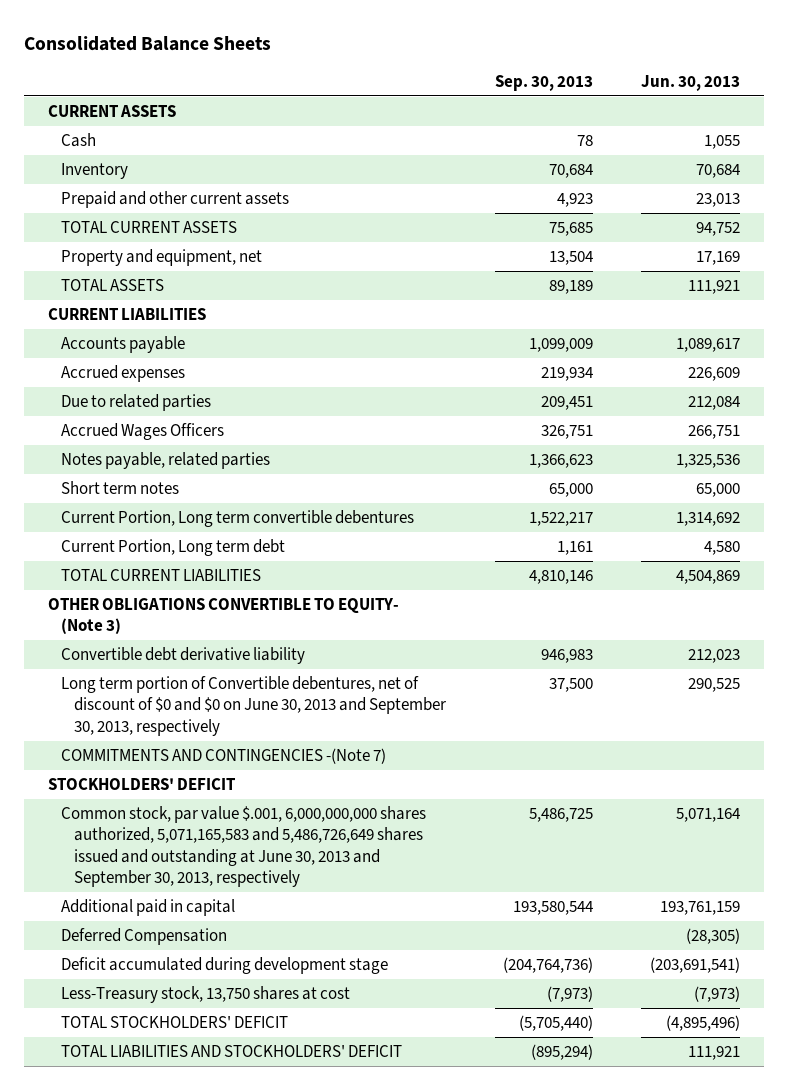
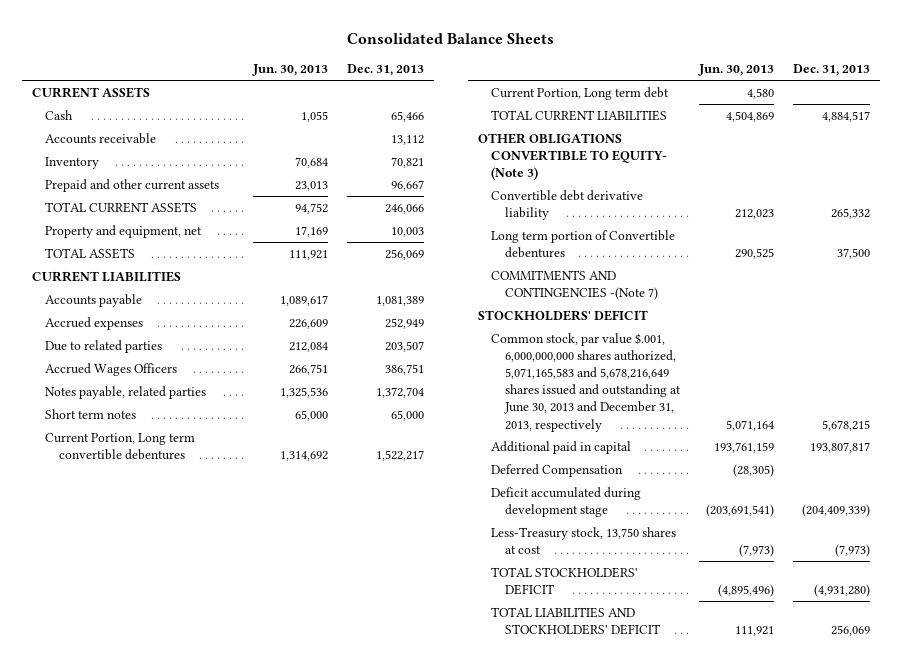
[494,74,593,91] Sep. 30, 2013 -> none
none -> [347,64,425,77] Dec. 31, 2013
none -> [45,132,157,144] Accounts receivable
[61,676,447,736] Long term portion of Convertible debentures, net of discount of $0 and $0 on June 30, 2013 and September 30, 2013, respectively -> [491,229,676,258] Long term portion of Convertible debentures
[61,806,427,888] Common stock, par value $.001, 6,000,000,000 shares authorized, 5,071,165,583 and 5,486,726,649 shares issued and outstanding at June 30, 2013 and September 30, 2013, respectively -> [491,332,681,432] Common stock, par value $.001, 6,000,000,000 shares authorized, 5,071,165,583 and 5,678,216,649 shares issued and outstanding at June 30, 2013 and December 31, 2013, respectively

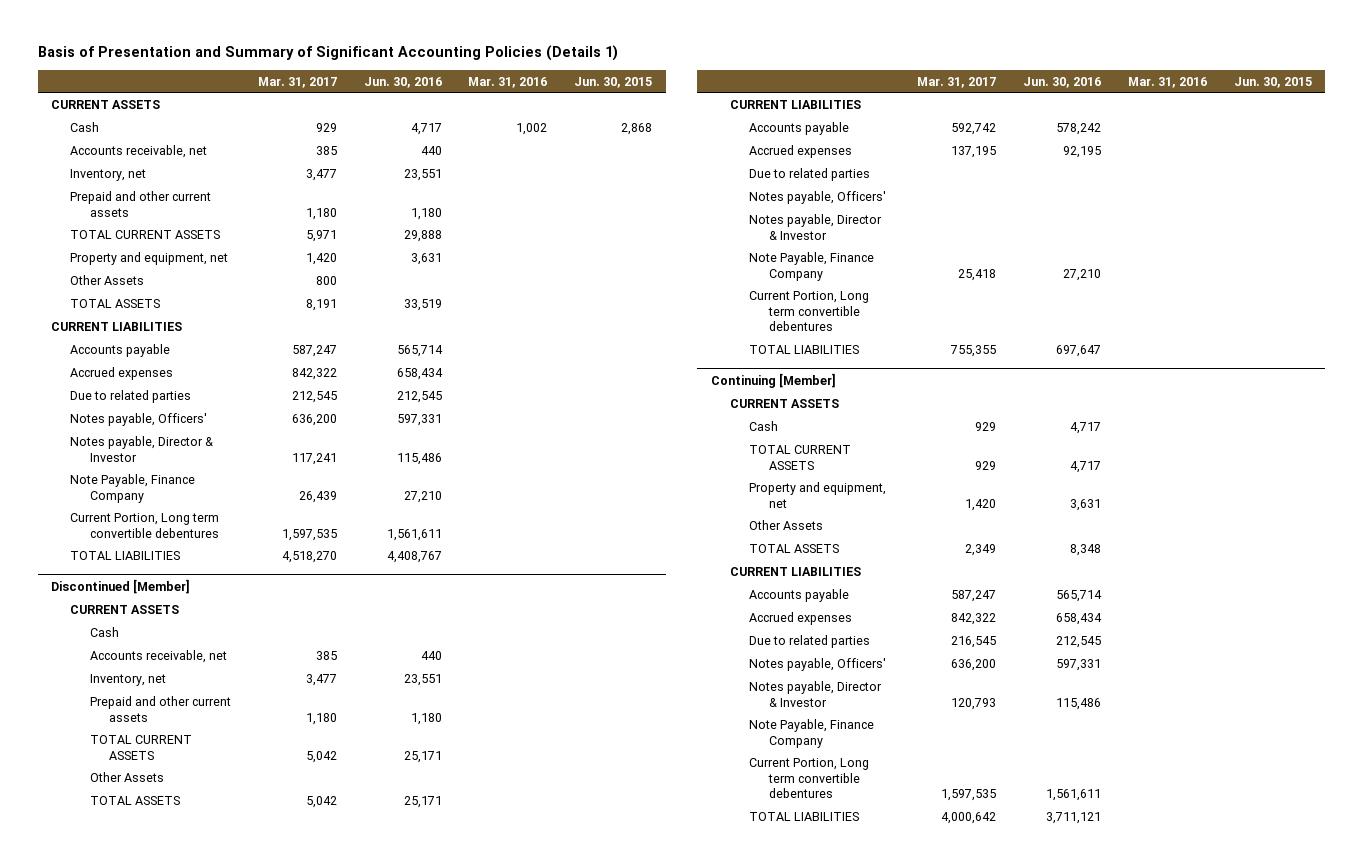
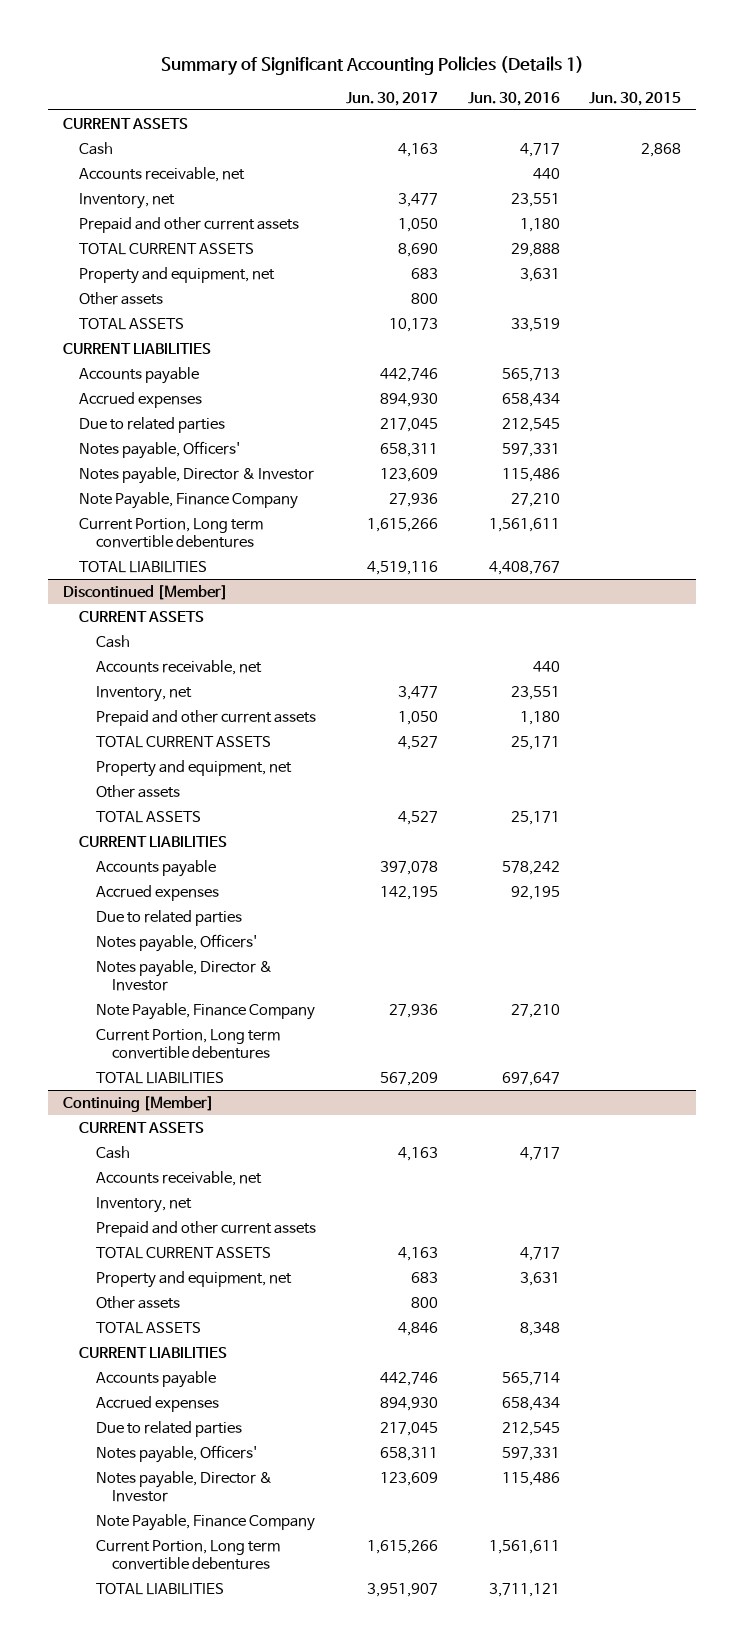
[37,45,618,62] Basis of Presentation and Summary of Significant Accounting Policies (Details 1) -> [161,56,585,76] Summary of Significant Accounting Policies (Details 1)
[257,76,337,88] Mar. 31, 2017 -> none
[468,76,548,88] Mar. 31, 2016 -> none
none -> [345,91,438,106] Jun. 30, 2017
[70,274,145,285] Other Assets -> [79,291,164,305] Other assets
[396,344,443,357] 565,714 -> [501,367,560,382] 565,713
none -> [95,759,292,777] Property and equipment, net
[89,771,164,782] Other Assets -> [95,784,180,798] Other assets
none -> [95,1170,262,1186] Accounts receivable, net
none -> [95,1196,192,1213] Inventory, net
none -> [95,1220,316,1237] Prepaid and other current assets
[749,519,824,530] Other Assets -> [95,1295,180,1309] Other assets

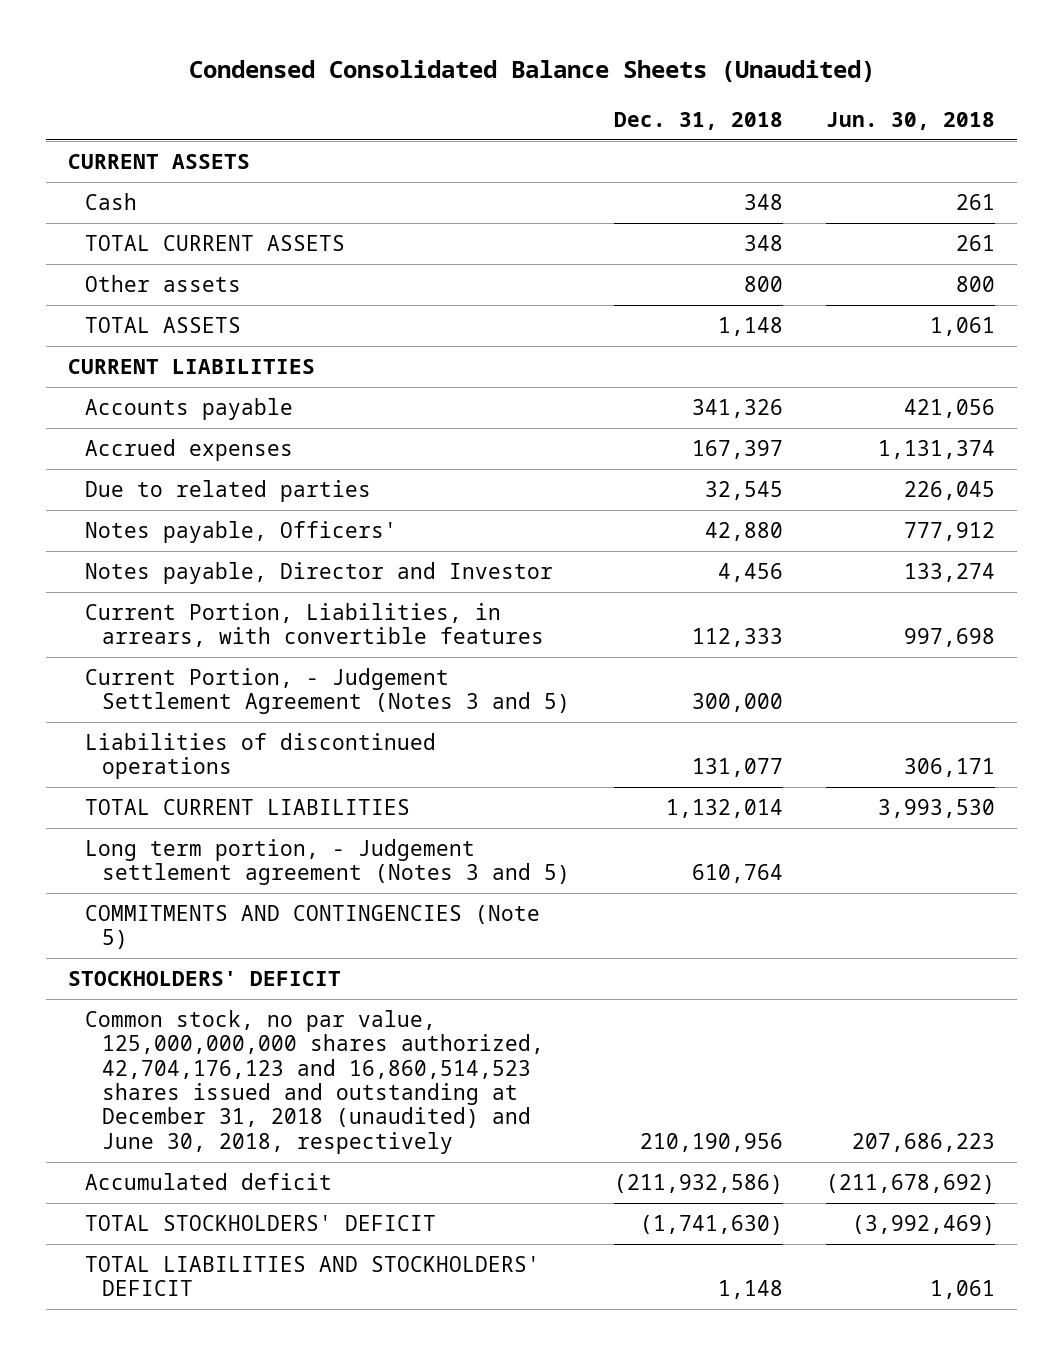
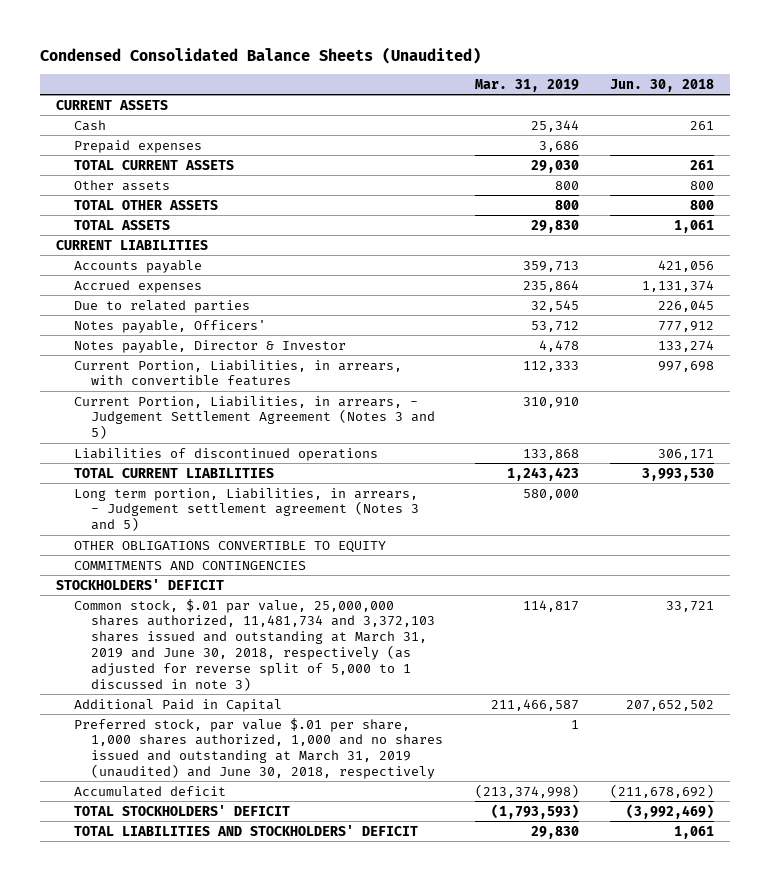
[613,111,783,130] Dec. 31, 2018 -> none
none -> [474,78,579,92] Mar. 31, 2019
none -> [73,139,202,153] Prepaid expenses
none -> [73,199,218,210] TOTAL OTHER ASSETS
[84,561,553,584] Notes payable, Director and Investor -> [73,339,346,353] Notes payable, Director & Investor
[84,667,570,715] Current Portion, - Judgement Settlement Agreement (Notes 3 and 5) -> [73,395,436,440] Current Portion, Liabilities, in arrears, - Judgement Settlement Agreement (Notes 3 and 5)
[84,838,570,886] Long term portion, - Judgement settlement agreement (Notes 3 and 5) -> [73,487,420,532] Long term portion, Liabilities, in arrears, - Judgement settlement agreement (Notes 3 and 5)
none -> [73,540,386,553] OTHER OBLIGATIONS CONVERTIBLE TO EQUITY
[84,904,540,950] COMMITMENTS AND CONTINGENCIES (Note 5) -> [73,560,306,570] COMMITMENTS AND CONTINGENCIES
[84,1009,544,1154] Common stock, no par value, 125,000,000,000 shares authorized, 42,704,176,123 and 16,860,514,523 shares issued and outstanding at December 31, 2018 (unaudited) and June 30, 2018, respectively -> [73,598,436,691] Common stock, $.01 par value, 25,000,000 shares authorized, 11,481,734 and 3,372,103 shares issued and outstanding at March 31, 2019 and June 30, 2018, respectively (as adjusted for reverse split of 5,000 to 1 discussed in note 3)
[852,1132,996,1152] 207,686,223 -> [666,600,715,612] 33,721
none -> [73,698,282,712] Additional Paid in Capital
none -> [73,717,444,779] Preferred stock, par value $.01 per share, 1,000 shares authorized, 1,000 and no shares issued and outstanding at March 31, 2019 (unaudited) and June 30, 2018, respectively

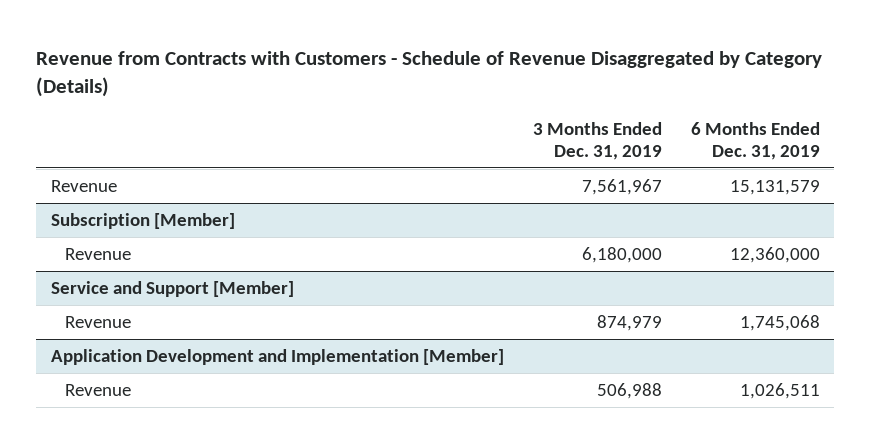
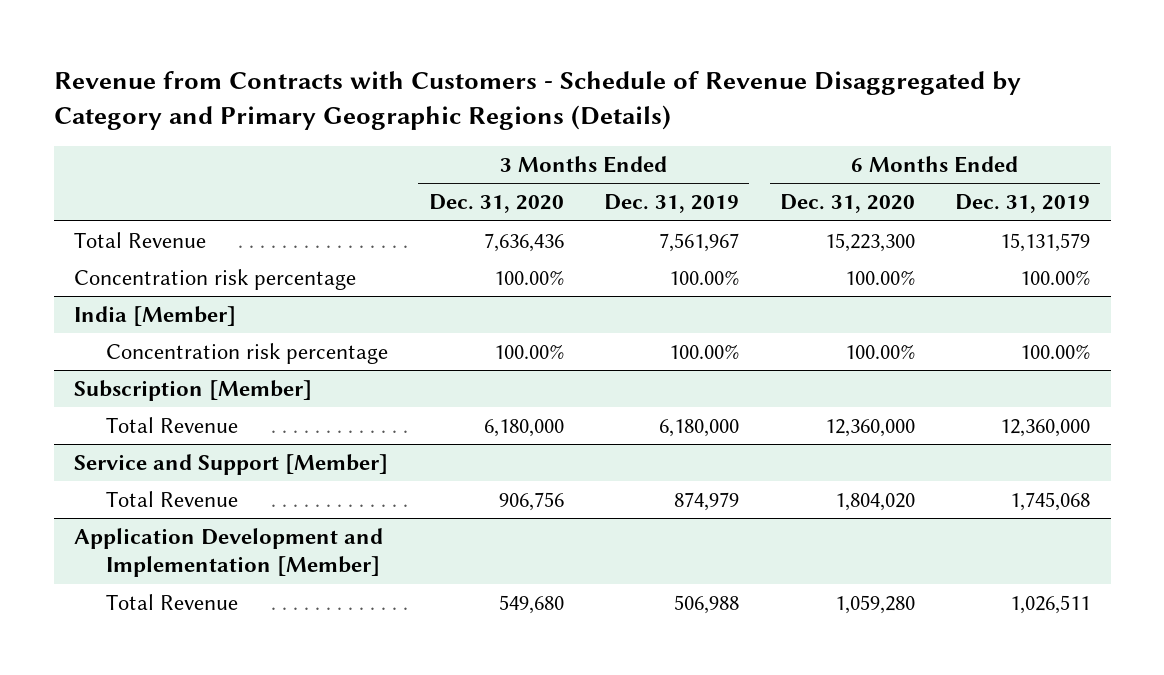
[36,50,823,98] Revenue from Contracts with Customers - Schedule of Revenue Disaggregated by Category (Details) -> [53,70,1021,130] Revenue from Contracts with Customers - Schedule of Revenue Disaggregated by Category and Primary Geographic Regions (Details)
none -> [428,194,564,214] Dec. 31, 2020
none -> [779,194,915,214] Dec. 31, 2020
[50,180,117,193] Revenue -> [74,231,207,248] Total Revenue
none -> [74,268,357,290] Concentration risk percentage
none -> [74,305,237,326] India [Member]
none -> [105,342,388,364] Concentration risk percentage
[64,248,131,261] Revenue -> [105,416,238,433] Total Revenue
[64,316,131,329] Revenue -> [105,490,238,507] Total Revenue
[64,384,131,397] Revenue -> [105,593,238,610] Total Revenue

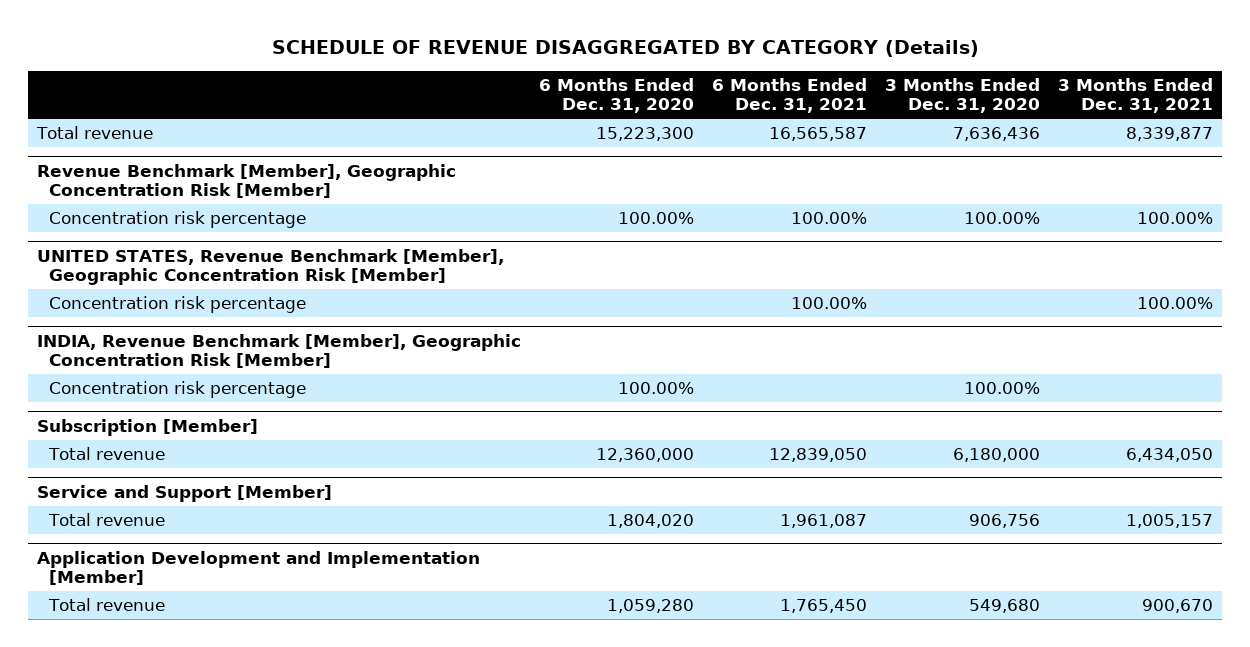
[53,70,1021,130] Revenue from Contracts with Customers - Schedule of Revenue Disaggregated by Category and Primary Geographic Regions (Details) -> [272,40,980,58] SCHEDULE OF REVENUE DISAGGREGATED BY CATEGORY (Details)
[604,194,740,214] Dec. 31, 2019 -> none
[955,194,1091,214] Dec. 31, 2019 -> none
none -> [712,77,868,114] 6 Months Ended Dec. 31, 2021
none -> [1058,77,1214,114] 3 Months Ended Dec. 31, 2021
[74,231,207,248] Total Revenue -> [36,126,154,140] Total revenue
none -> [37,163,457,199] Revenue Benchmark [Member], Geographic Concentration Risk [Member]
[74,305,237,326] India [Member] -> none
none -> [37,248,505,286] UNITED STATES, Revenue Benchmark [Member], Geographic Concentration Risk [Member]
none -> [49,296,307,314] Concentration risk percentage
none -> [37,333,522,369] INDIA, Revenue Benchmark [Member], Geographic Concentration Risk [Member]
[105,416,238,433] Total Revenue -> [48,447,166,461] Total revenue
[105,490,238,507] Total Revenue -> [48,513,166,527] Total revenue
[105,593,238,610] Total Revenue -> [48,598,166,612] Total revenue

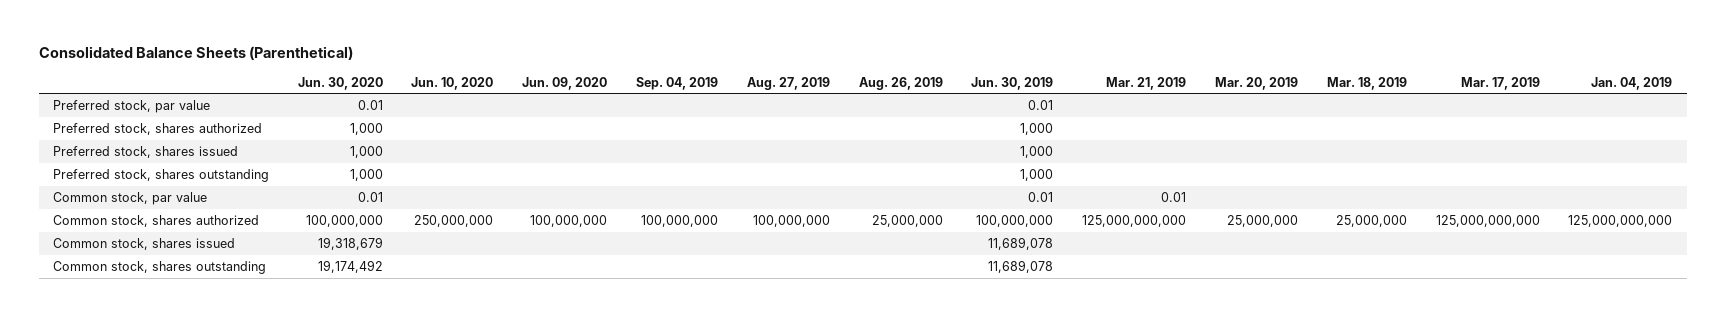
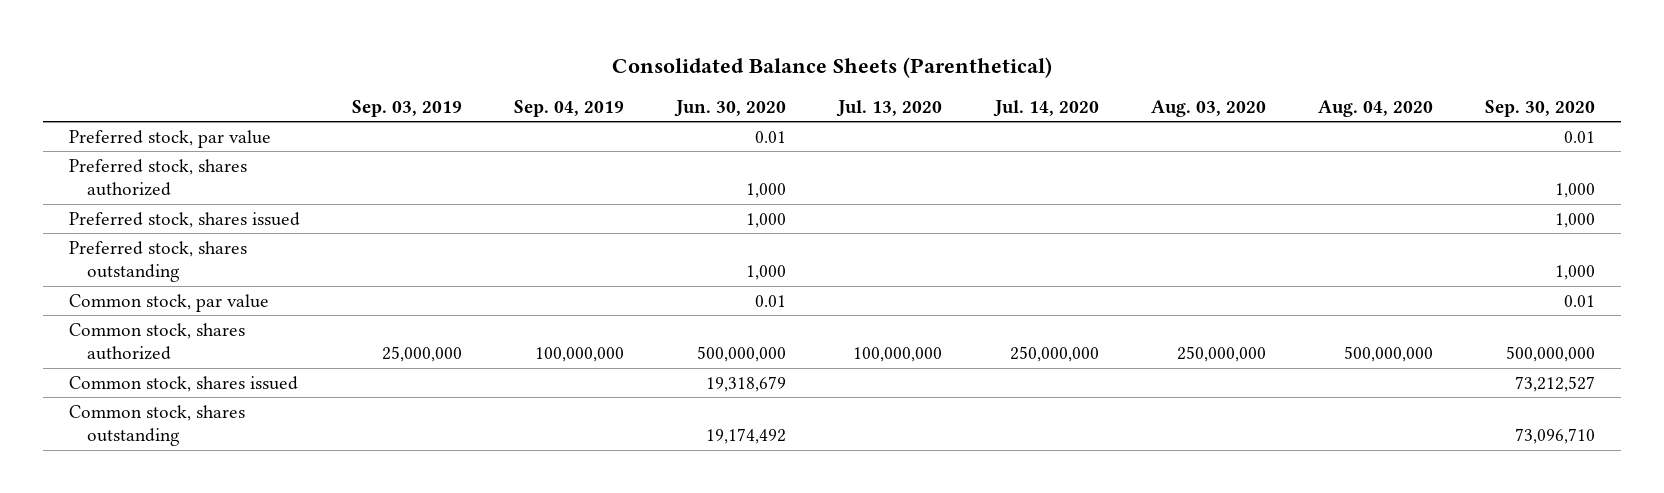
[411,76,494,90] Jun. 10, 2020 -> none
[522,76,608,90] Jun. 09, 2020 -> none
[746,76,830,90] Aug. 27, 2019 -> none
[858,76,943,90] Aug. 26, 2019 -> none
[971,76,1054,90] Jun. 30, 2019 -> none
[1106,76,1187,90] Mar. 21, 2019 -> none
[1214,76,1298,90] Mar. 20, 2019 -> none
[1326,76,1407,90] Mar. 18, 2019 -> none
[1460,76,1540,90] Mar. 17, 2019 -> none
[1591,76,1673,90] Jan. 04, 2019 -> none
none -> [352,99,463,117] Sep. 03, 2019
none -> [836,99,943,117] Jul. 13, 2020
none -> [992,99,1099,117] Jul. 14, 2020
none -> [1150,99,1266,117] Aug. 03, 2020
none -> [1317,99,1433,117] Aug. 04, 2020
none -> [1484,99,1595,117] Sep. 30, 2020
[305,214,383,227] 100,000,000 -> [697,346,787,363] 500,000,000

